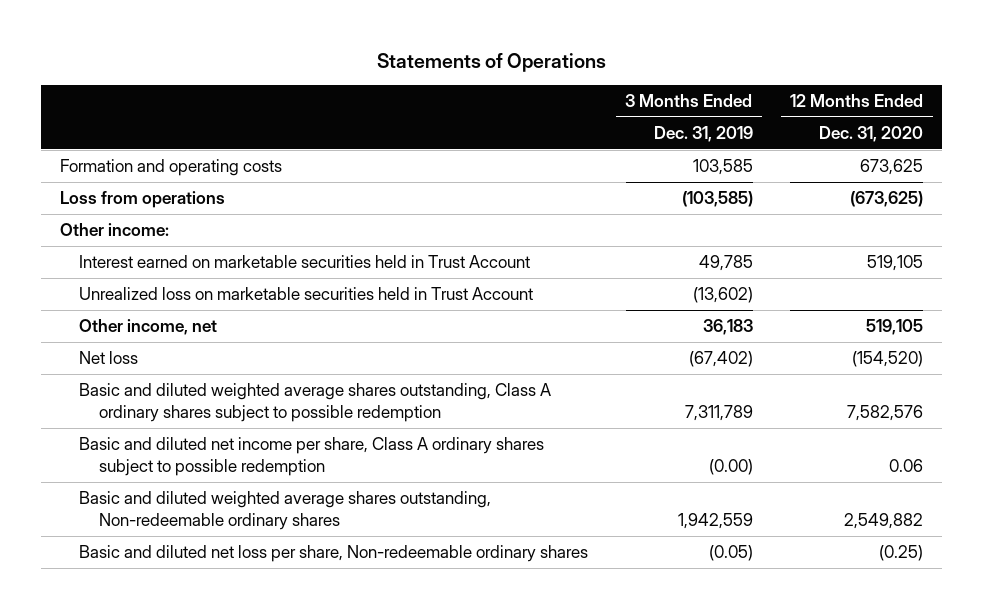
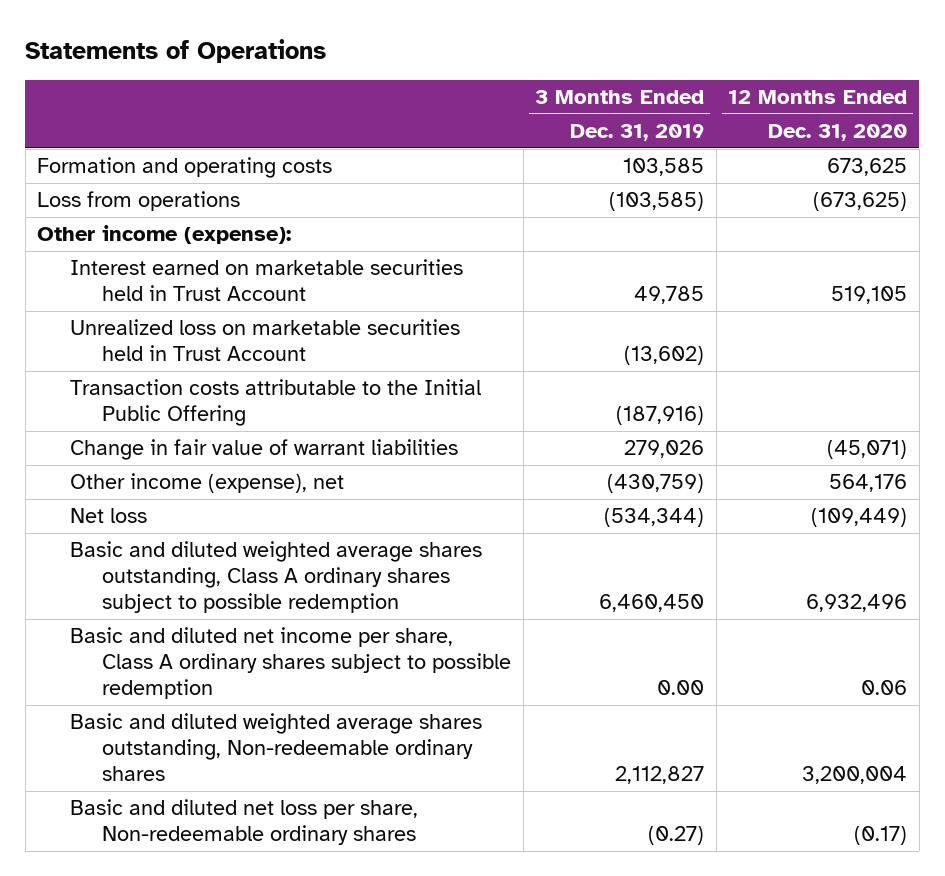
[59,223,169,237] Other income: -> [37,225,292,245] Other income (expense):
none -> [69,379,481,427] Transaction costs attributable to the Initial Public Offering
none -> [69,439,458,461] Change in fair value of warrant liabilities
[79,319,218,336] Other income, net -> [69,473,344,494] Other income (expense), net
[702,319,753,336] 36,183 -> [607,474,705,494] (430,759)
[866,319,924,336] 519,105 -> [829,474,908,493] 564,176
[688,351,753,368] (67,402) -> [604,508,705,528] (534,344)
[852,351,924,368] (154,520) -> [811,508,908,528] (109,449)
[684,404,753,421] 7,311,789 -> [599,593,705,612] 6,460,450
[847,404,924,421] 7,582,576 -> [806,593,908,612] 6,932,496
[708,458,753,475] (0.00) -> [657,679,705,695] 0.00
[677,512,753,529] 1,942,559 -> [615,765,705,784] 2,112,827
[844,512,924,529] 2,549,882 -> [802,765,908,784] 3,200,004
[708,545,753,562] (0.05) -> [648,826,705,846] (0.27)
[879,545,924,562] (0.25) -> [854,826,908,846] (0.17)

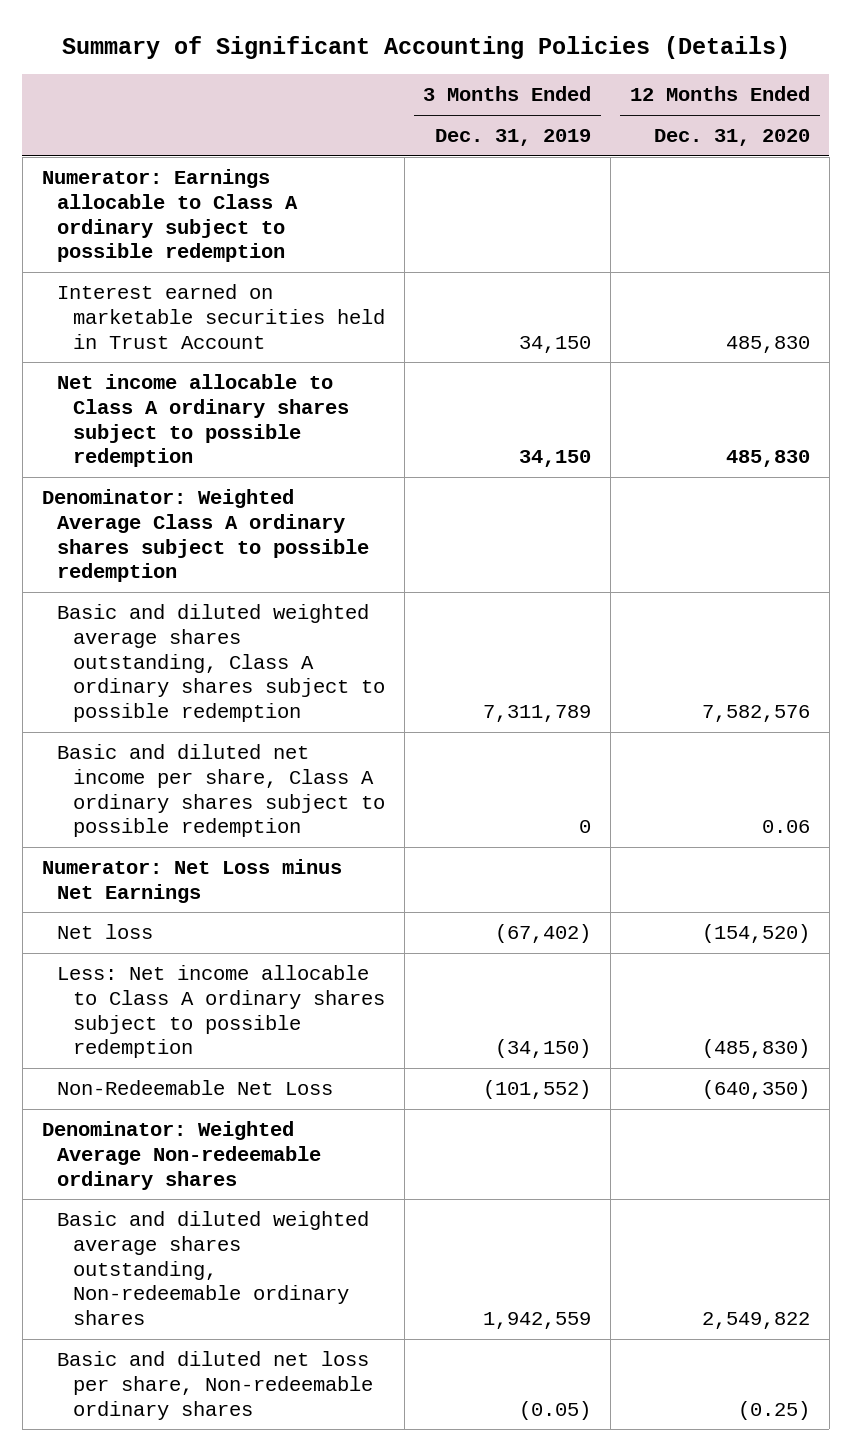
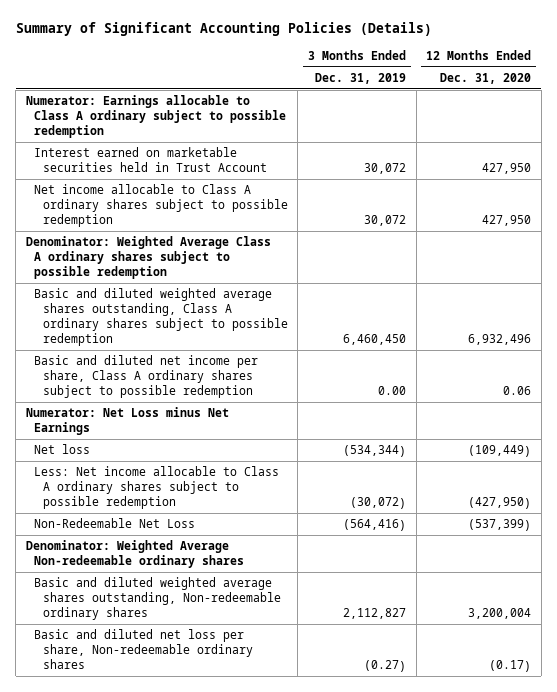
[519,335,592,353] 34,150 -> [363,163,406,175] 30,072
[725,335,810,353] 485,830 -> [482,163,532,175] 427,950
[519,450,592,468] 34,150 -> [363,214,406,226] 30,072
[725,450,810,468] 485,830 -> [482,214,532,226] 427,950
[483,705,592,723] 7,311,789 -> [342,333,406,345] 6,460,450
[701,705,810,723] 7,582,576 -> [468,333,532,345] 6,932,496
[579,820,592,834] 0 -> [377,385,406,395] 0.00
[495,924,592,944] (67,402) -> [342,445,406,458] (534,344)
[701,924,810,944] (154,520) -> [468,445,532,458] (109,449)
[495,1039,592,1059] (34,150) -> [349,496,406,509] (30,072)
[701,1039,810,1059] (485,830) -> [468,496,532,509] (427,950)
[483,1080,592,1100] (101,552) -> [342,519,406,532] (564,416)
[701,1080,810,1100] (640,350) -> [468,519,532,532] (537,399)
[483,1312,592,1330] 1,942,559 -> [342,607,406,619] 2,112,827
[701,1312,810,1330] 2,549,822 -> [468,607,532,619] 3,200,004
[519,1400,592,1420] (0.05) -> [363,659,406,672] (0.27)
[737,1400,810,1420] (0.25) -> [489,659,532,672] (0.17)

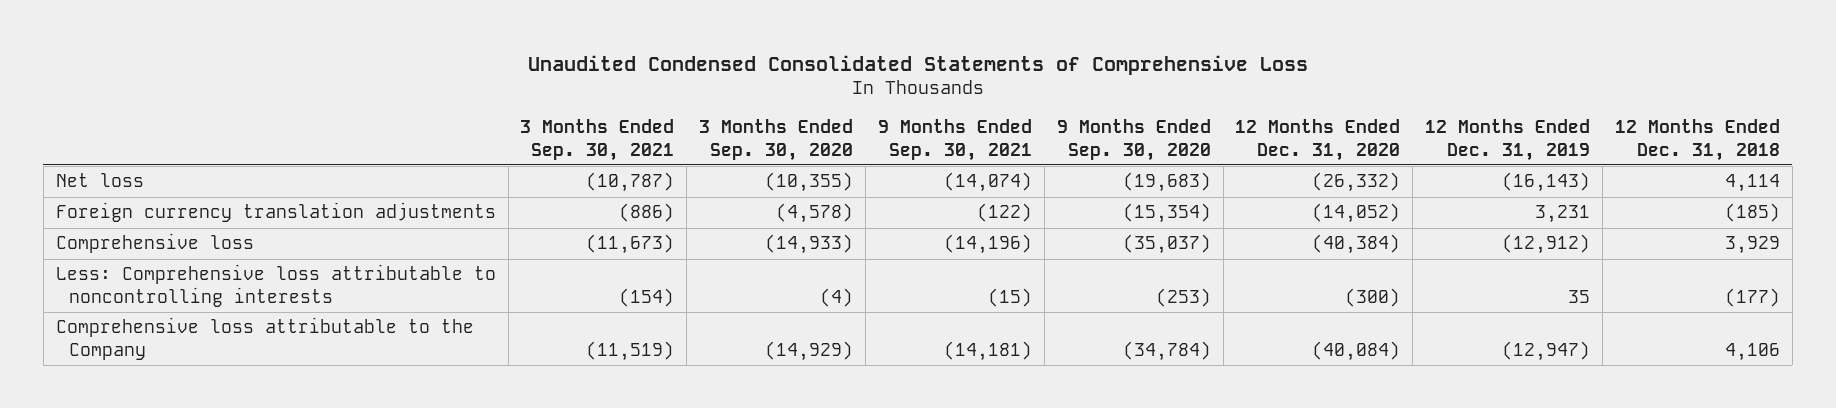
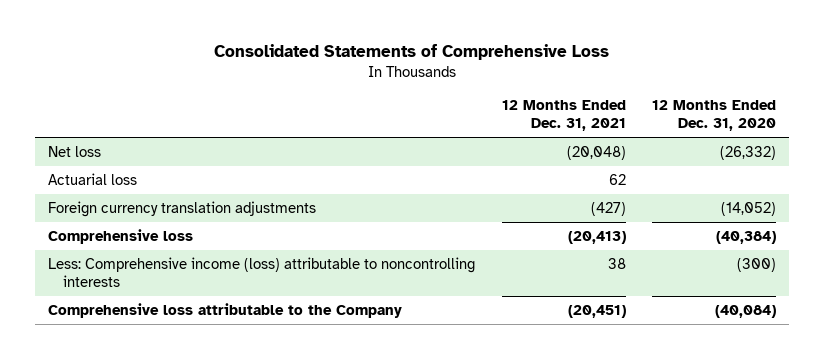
[527,54,1308,75] Unaudited Condensed Consolidated Statements of Comprehensive Loss -> [214,44,610,61] Consolidated Statements of Comprehensive Loss
[520,119,675,161] 3 Months Ended Sep. 30, 2021 -> none
[699,119,854,161] 3 Months Ended Sep. 30, 2020 -> none
[877,119,1032,161] 9 Months Ended Sep. 30, 2021 -> none
[1056,119,1211,161] 9 Months Ended Sep. 30, 2020 -> none
[1425,119,1591,161] 12 Months Ended Dec. 31, 2019 -> none
[1614,119,1780,161] 12 Months Ended Dec. 31, 2018 -> none
none -> [501,99,626,132] 12 Months Ended Dec. 31, 2021
none -> [48,172,138,185] Actuarial loss
[55,264,496,307] Less: Comprehensive loss attributable to noncontrolling interests -> [48,256,476,287] Less: Comprehensive income (loss) attributable to noncontrolling interests

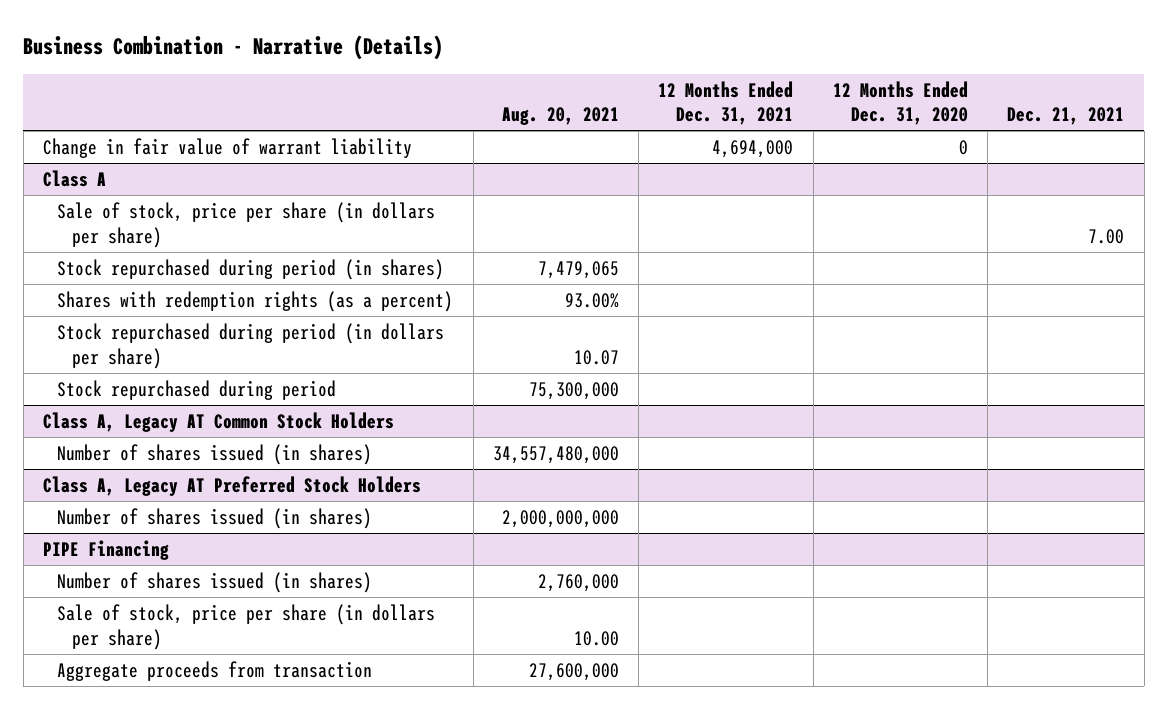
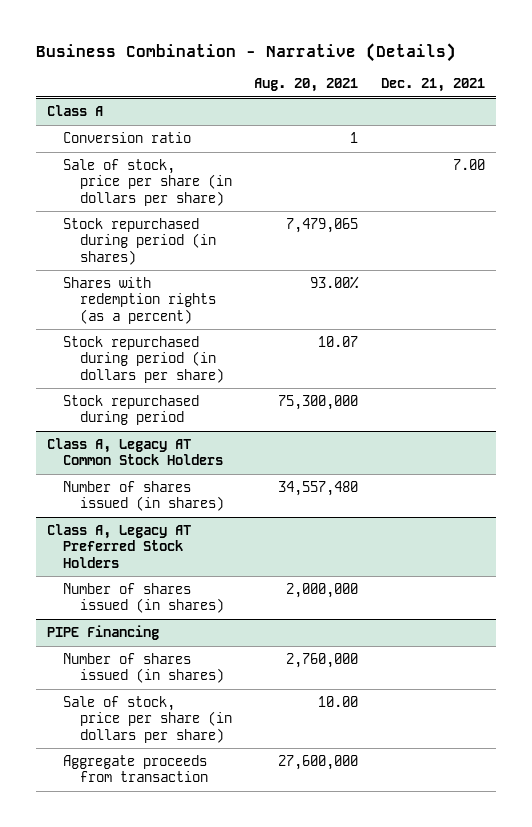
[658,80,794,126] 12 Months Ended Dec. 31, 2021 -> none
[832,80,968,126] 12 Months Ended Dec. 31, 2020 -> none
[42,137,412,158] Change in fair value of warrant liability -> none
none -> [63,131,192,143] Conversion ratio
[492,445,619,464] 34,557,480,000 -> [278,480,359,496] 34,557,480
[501,509,619,528] 2,000,000,000 -> [286,582,359,598] 2,000,000

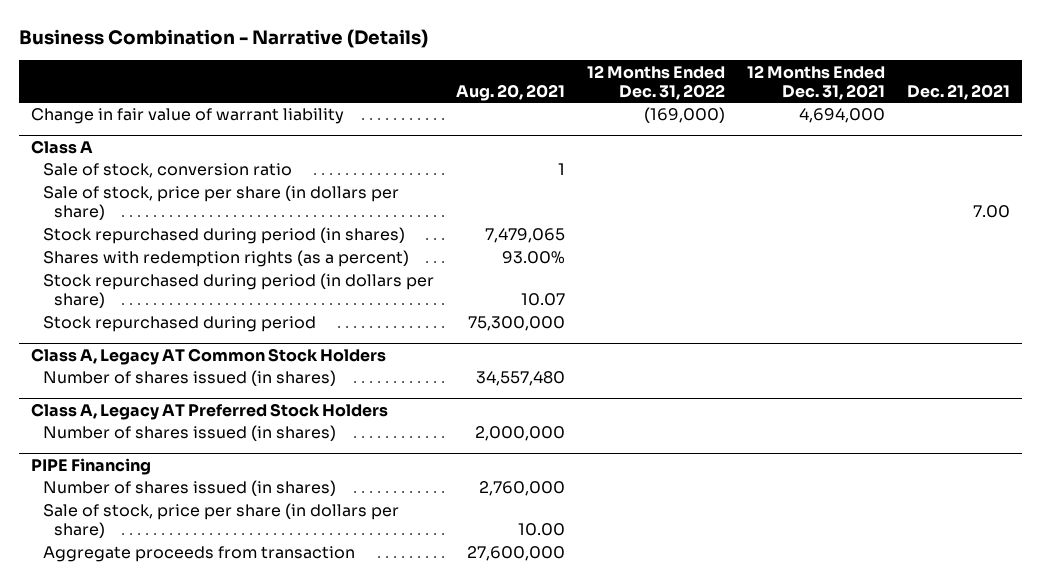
none -> [587,64,726,100] 12 Months Ended Dec. 31, 2022
none -> [747,64,886,100] 12 Months Ended Dec. 31, 2021
none -> [30,108,344,125] Change in fair value of warrant liability
[63,131,192,143] Conversion ratio -> [42,163,292,179] Sale of stock, conversion ratio

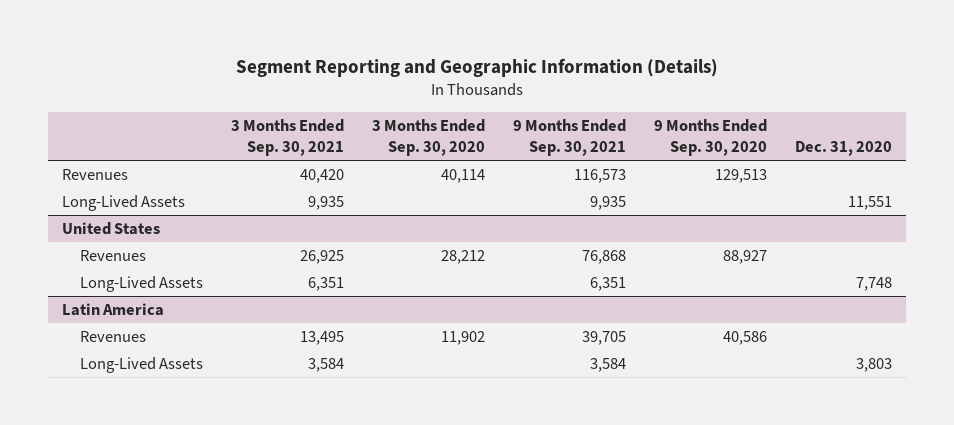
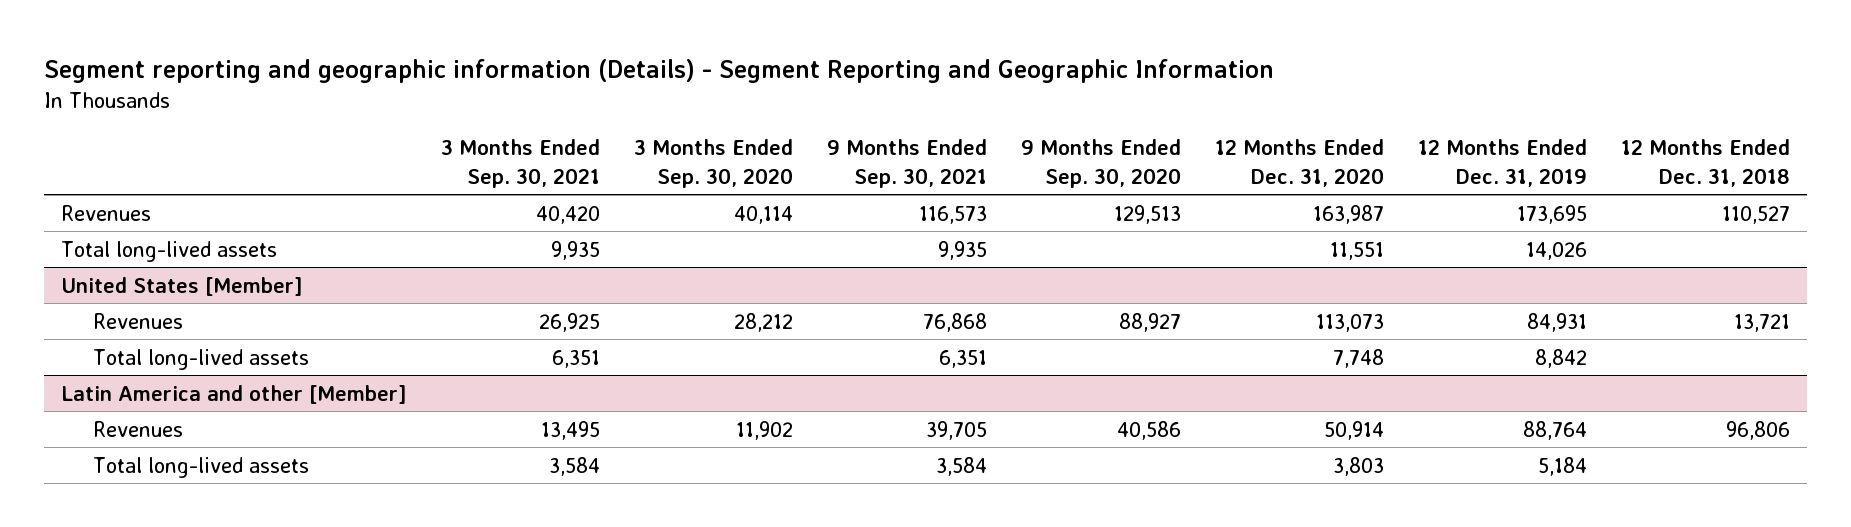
[235,58,718,78] Segment Reporting and Geographic Information (Details) -> [43,59,1274,84] Segment reporting and geographic information (Details) - Segment Reporting and Geographic Information
[794,140,892,156] Dec. 31, 2020 -> none
none -> [1214,139,1384,187] 12 Months Ended Dec. 31, 2020
none -> [1418,139,1588,187] 12 Months Ended Dec. 31, 2019
none -> [1621,139,1791,187] 12 Months Ended Dec. 31, 2018
[61,195,185,212] Long-Lived Assets -> [60,240,277,262] Total long-lived assets
[61,222,160,236] United States -> [60,276,303,296] United States [Member]
[80,276,204,293] Long-Lived Assets -> [92,348,309,370] Total long-lived assets
[61,303,164,317] Latin America -> [60,384,407,404] Latin America and other [Member]
[80,357,204,374] Long-Lived Assets -> [92,456,309,478] Total long-lived assets

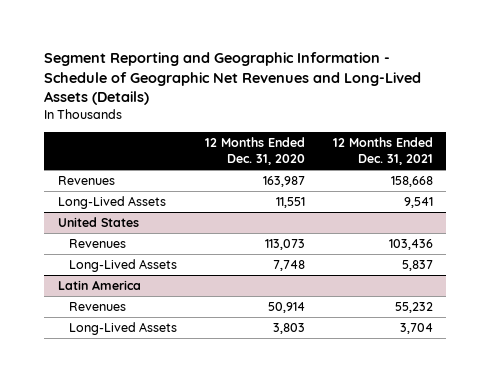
[43,59,1274,84] Segment reporting and geographic information (Details) - Segment Reporting and Geographic Information -> [43,52,421,106] Segment Reporting and Geographic Information - Schedule of Geographic Net Revenues and Long-Lived Assets (Details)
[440,139,600,188] 3 Months Ended Sep. 30, 2021 -> none
[633,139,793,188] 3 Months Ended Sep. 30, 2020 -> none
[826,139,987,188] 9 Months Ended Sep. 30, 2021 -> none
[1020,139,1181,188] 9 Months Ended Sep. 30, 2020 -> none
[1418,139,1588,187] 12 Months Ended Dec. 31, 2019 -> none
[1621,139,1791,187] 12 Months Ended Dec. 31, 2018 -> none
none -> [332,136,433,166] 12 Months Ended Dec. 31, 2021
[60,240,277,262] Total long-lived assets -> [57,196,166,210] Long-Lived Assets
[60,276,303,296] United States [Member] -> [57,217,139,228] United States
[92,348,309,370] Total long-lived assets -> [69,259,178,273] Long-Lived Assets
[60,384,407,404] Latin America and other [Member] -> [57,280,141,291] Latin America
[92,456,309,478] Total long-lived assets -> [69,322,178,336] Long-Lived Assets

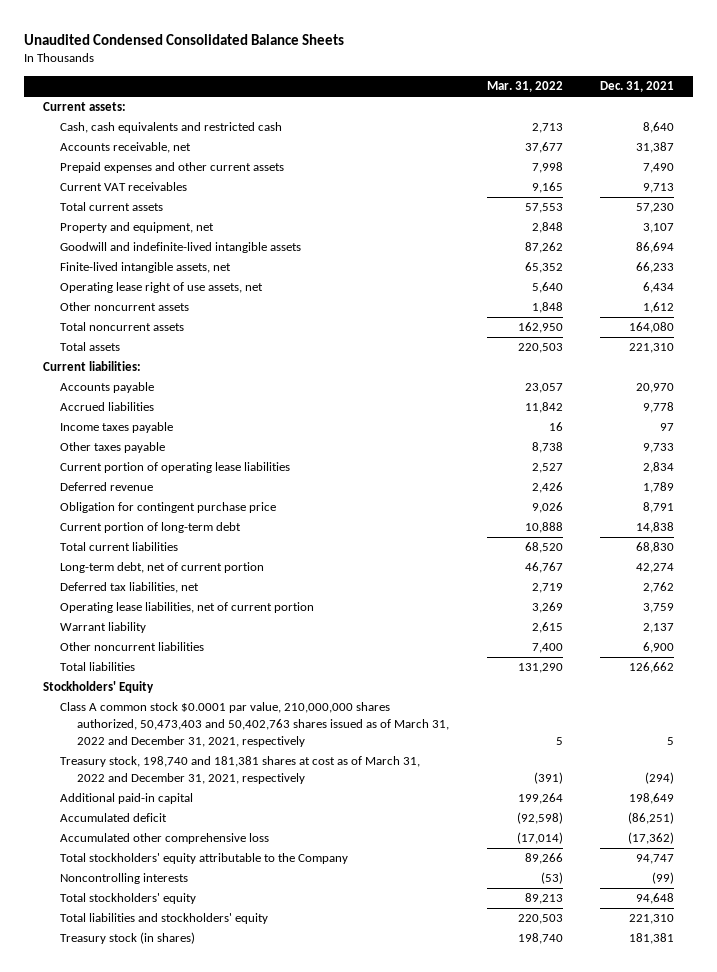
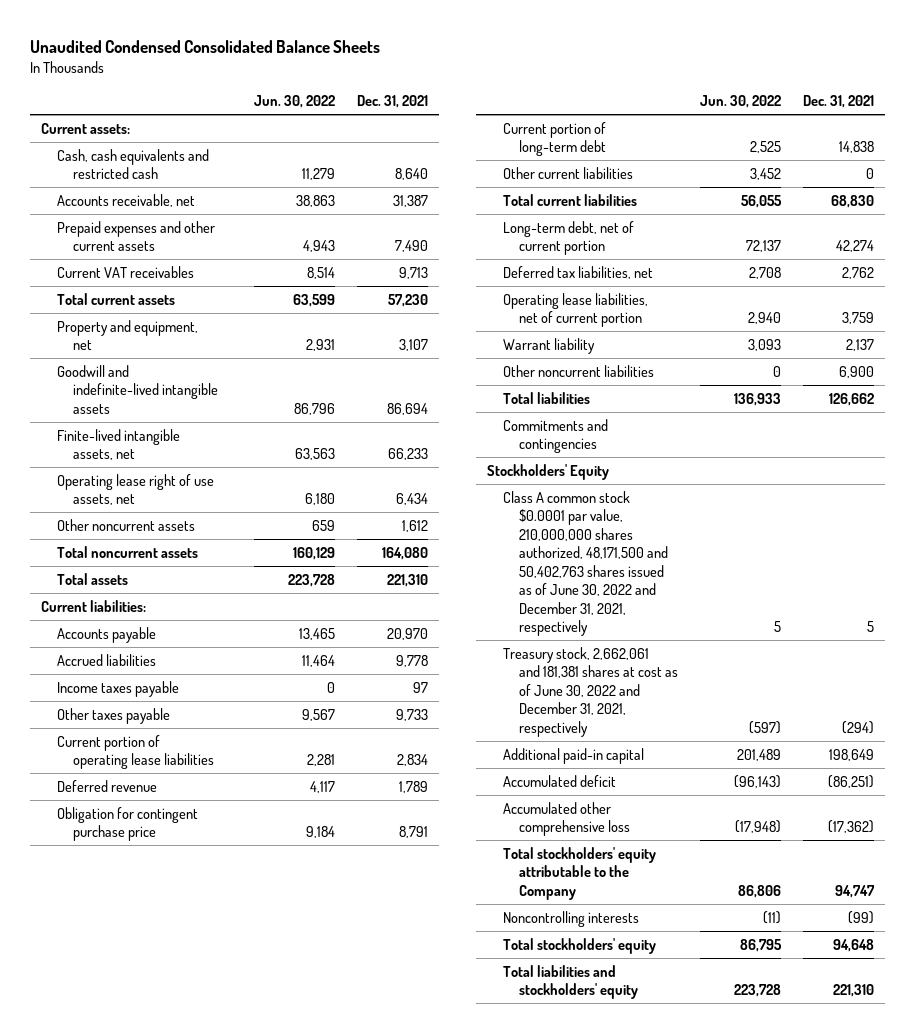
[486,81,563,93] Mar. 31, 2022 -> none
none -> [254,95,336,109] Jun. 30, 2022
none -> [503,166,634,179] Other current liabilities
none -> [503,418,609,454] Commitments and contingencies
[60,702,450,747] Class A common stock $0.0001 par value, 210,000,000 shares authorized, 50,473,403 and 50,402,763 shares issued as of March 31, 2022 and December 31, 2021, respectively -> [503,490,669,637] Class A common stock $0.0001 par value, 210,000,000 shares authorized, 48,171,500 and 50,402,763 shares issued as of June 30, 2022 and December 31, 2021, respectively
[60,756,421,785] Treasury stock, 198,740 and 181,381 shares at cost as of March 31, 2022 and December 31, 2021, respectively -> [503,646,679,737] Treasury stock, 2,662,061 and 181,381 shares at cost as of June 30, 2022 and December 31, 2021, respectively
[60,932,196,945] Treasury stock (in shares) -> none

